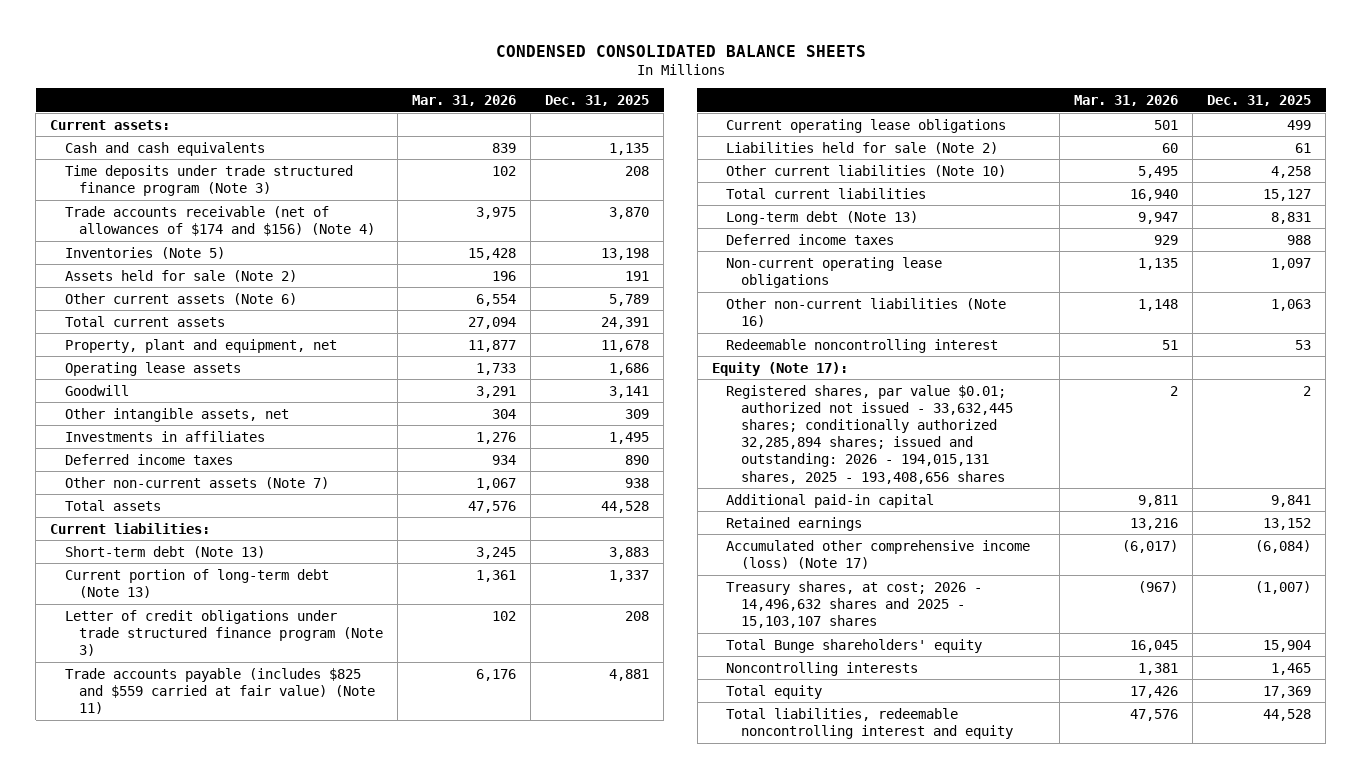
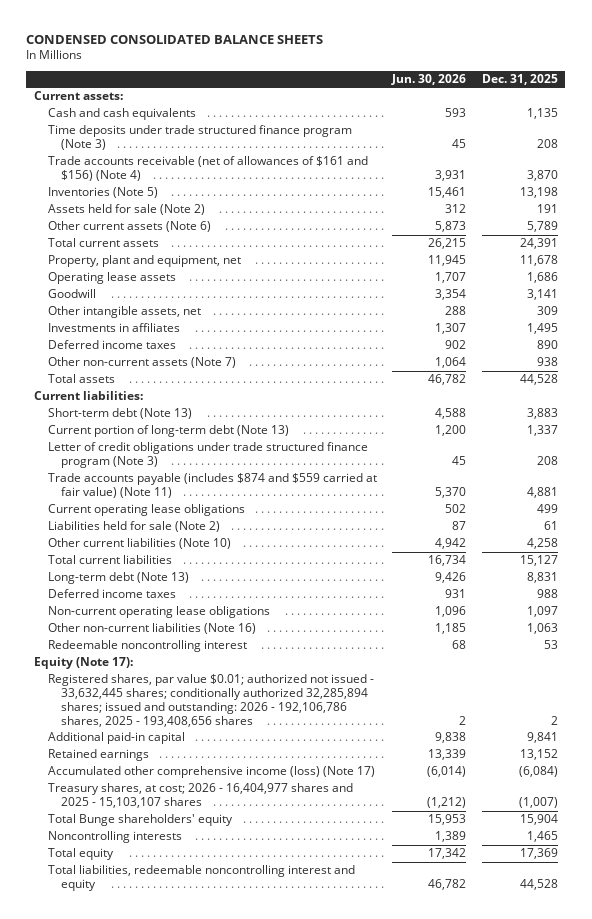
[412,94,517,106] Mar. 31, 2026 -> none
none -> [391,73,467,85] Jun. 30, 2026
[64,205,376,236] Trade accounts receivable (net of allowances of $174 and $156) (Note 4) -> [47,156,368,182] Trade accounts receivable (net of allowances of $161 and $156) (Note 4)
[64,667,376,714] Trade accounts payable (includes $825 and $559 carried at fair value) (Note 11) -> [47,473,377,499] Trade accounts payable (includes $874 and $559 carried at fair value) (Note 11)
[726,384,1013,484] Registered shares, par value $0.01; authorized not issued - 33,632,445 shares; conditionally authorized 32,285,894 shares; issued and outstanding: 2026 - 194,015,131 shares, 2025 - 193,408,656 shares -> [47,674,374,727] Registered shares, par value $0.01; authorized not issued - 33,632,445 shares; conditionally authorized 32,285,894 shares; issued and outstanding: 2026 - 192,106,786 shares, 2025 - 193,408,656 shares
[726,580,983,628] Treasury shares, at cost; 2026 - 14,496,632 shares and 2025 - 15,103,107 shares -> [47,783,353,809] Treasury shares, at cost; 2026 - 16,404,977 shares and 2025 - 15,103,107 shares

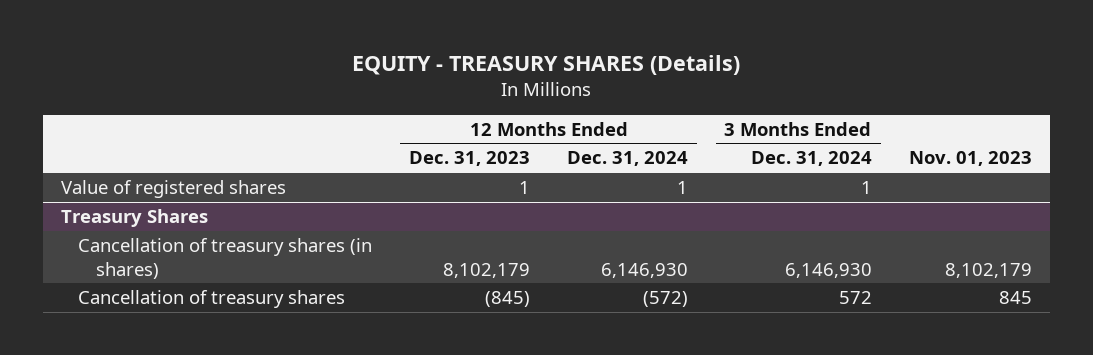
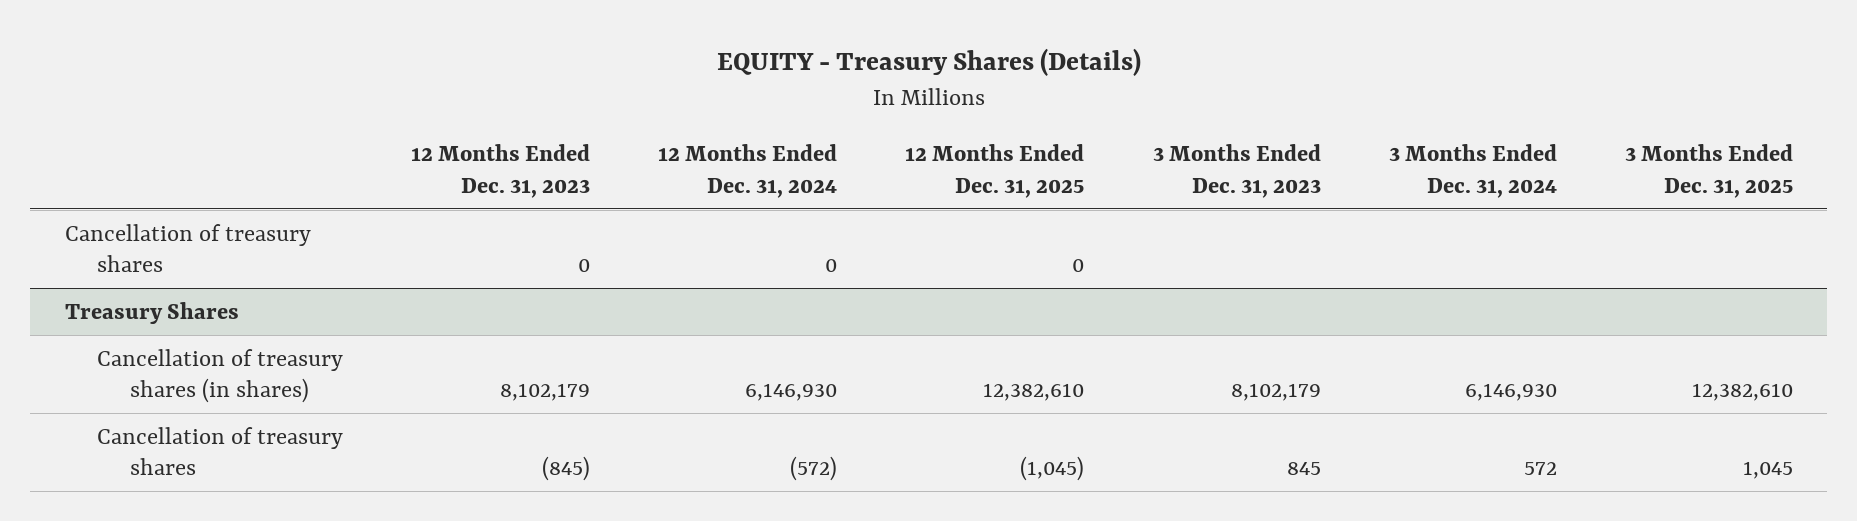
[352,55,741,76] EQUITY - TREASURY SHARES (Details) -> [716,48,1141,77] EQUITY - Treasury Shares (Details)
[908,151,1032,167] Nov. 01, 2023 -> none
none -> [905,144,1085,198] 12 Months Ended Dec. 31, 2025
none -> [1152,144,1321,198] 3 Months Ended Dec. 31, 2023
none -> [1624,144,1793,198] 3 Months Ended Dec. 31, 2025
[61,179,287,198] Value of registered shares -> none
none -> [64,223,311,272] Cancellation of treasury shares

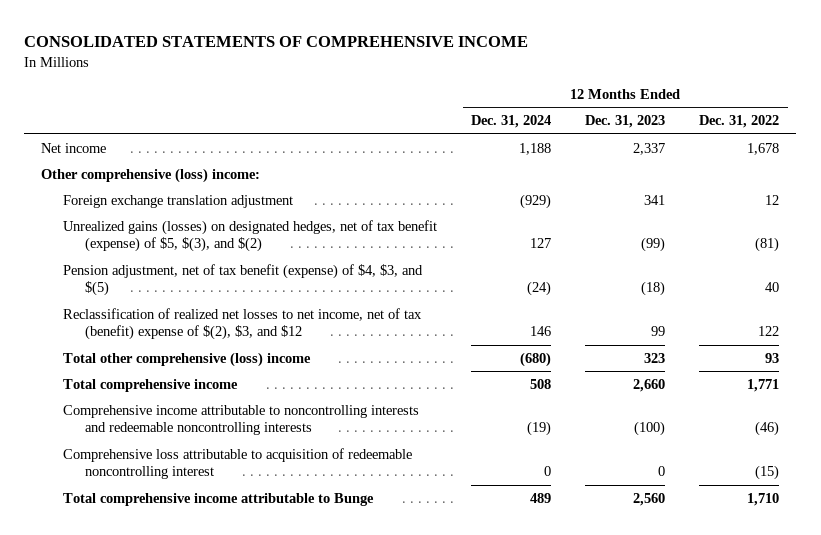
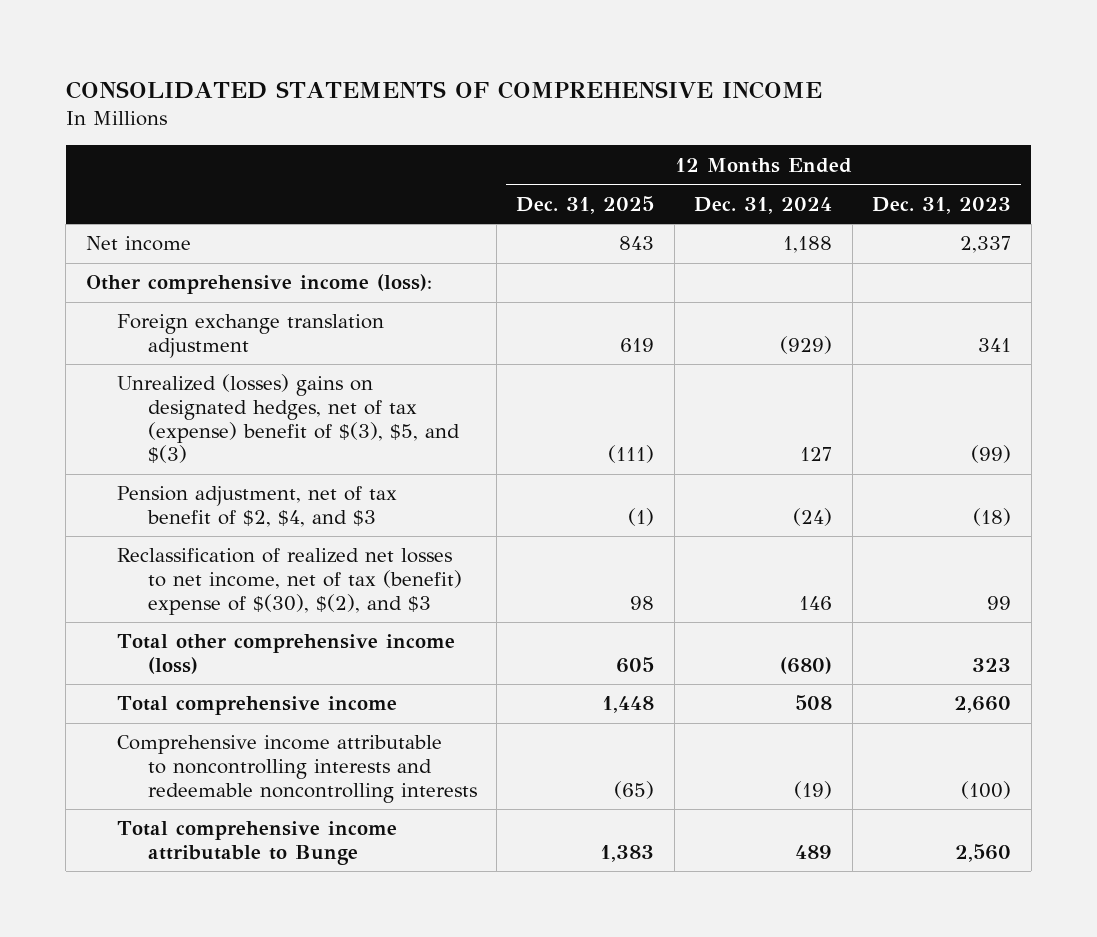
[699,115,780,129] Dec. 31, 2022 -> none
none -> [516,195,655,214] Dec. 31, 2025
[41,167,261,183] Other comprehensive (loss) income: -> [85,274,432,295] Other comprehensive income (loss):
[63,219,438,253] Unrealized gains (losses) on designated hedges, net of tax benefit (expense) of $5, $(3), and $(2) -> [116,374,460,464] Unrealized (losses) gains on designated hedges, net of tax (expense) benefit of $(3), $5, and $(3)
[63,263,424,297] Pension adjustment, net of tax benefit (expense) of $4, $3, and $(5) -> [116,486,397,528] Pension adjustment, net of tax benefit of $2, $4, and $3
[63,307,423,341] Reclassification of realized net losses to net income, net of tax (benefit) expense of $(2), $3, and $12 -> [116,548,462,615] Reclassification of realized net losses to net income, net of tax (benefit) expense of $(30), $(2), and $3
[63,351,312,367] Total other comprehensive (loss) income -> [116,634,455,675] Total other comprehensive income (loss)
[63,447,413,480] Comprehensive loss attributable to acquisition of redeemable noncontrolling interest -> none

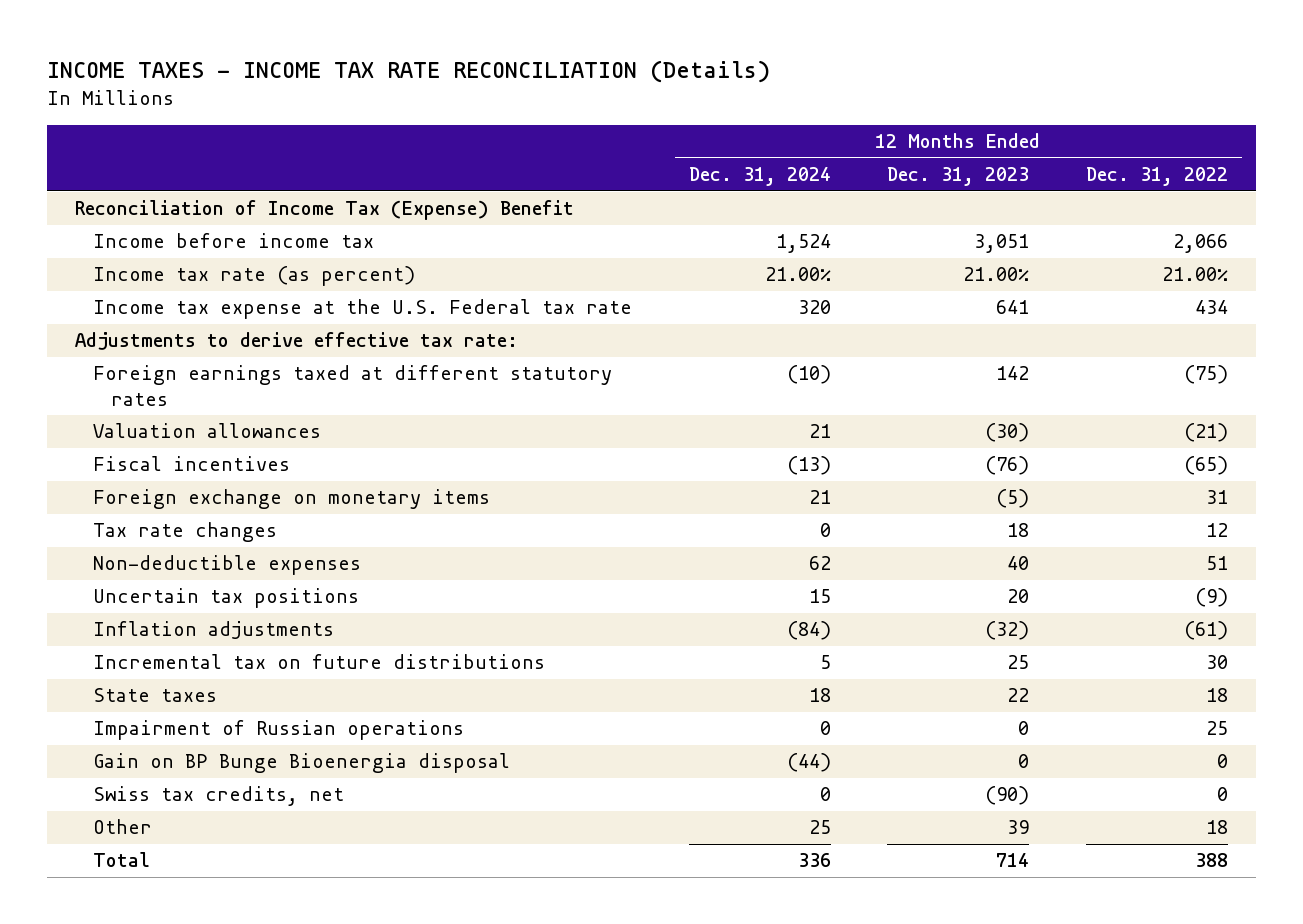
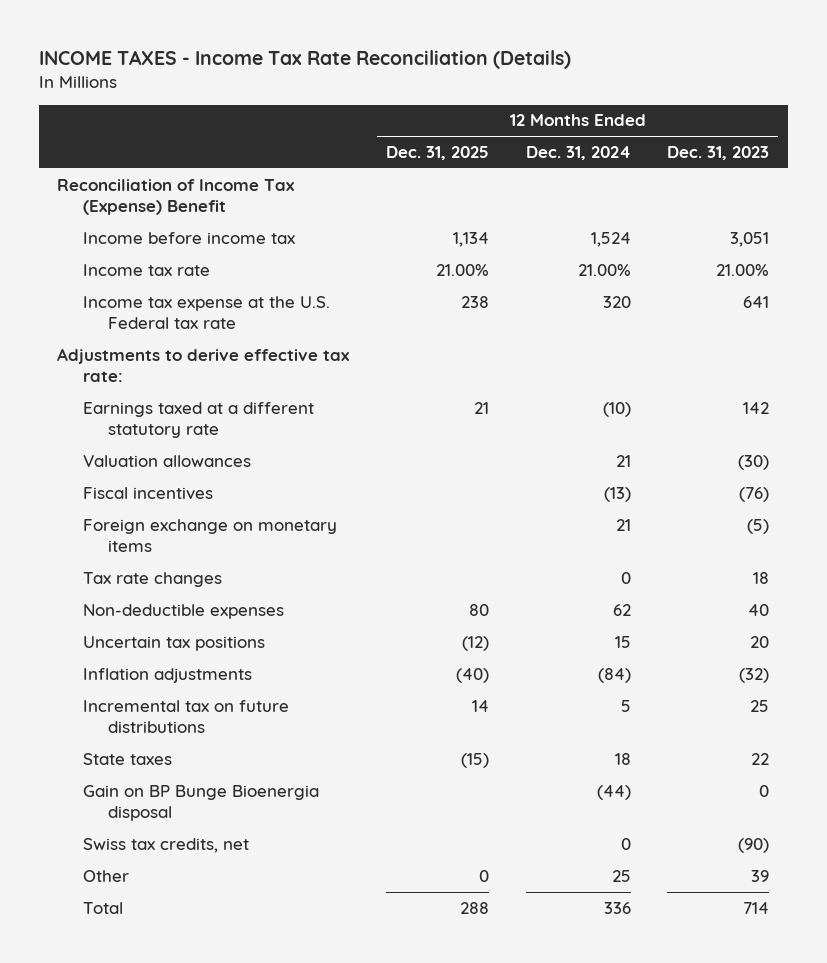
[47,59,771,83] INCOME TAXES - INCOME TAX RATE RECONCILIATION (Details) -> [38,50,571,70] INCOME TAXES - Income Tax Rate Reconciliation (Details)
[1085,167,1228,187] Dec. 31, 2022 -> none
none -> [385,146,489,161] Dec. 31, 2025
[93,266,416,287] Income tax rate (as percent) -> [82,263,210,276] Income tax rate
[93,365,613,406] Foreign earnings taxed at different statutory rates -> [82,401,314,439] Earnings taxed at a different statutory rate
[93,720,465,741] Impairment of Russian operations -> none

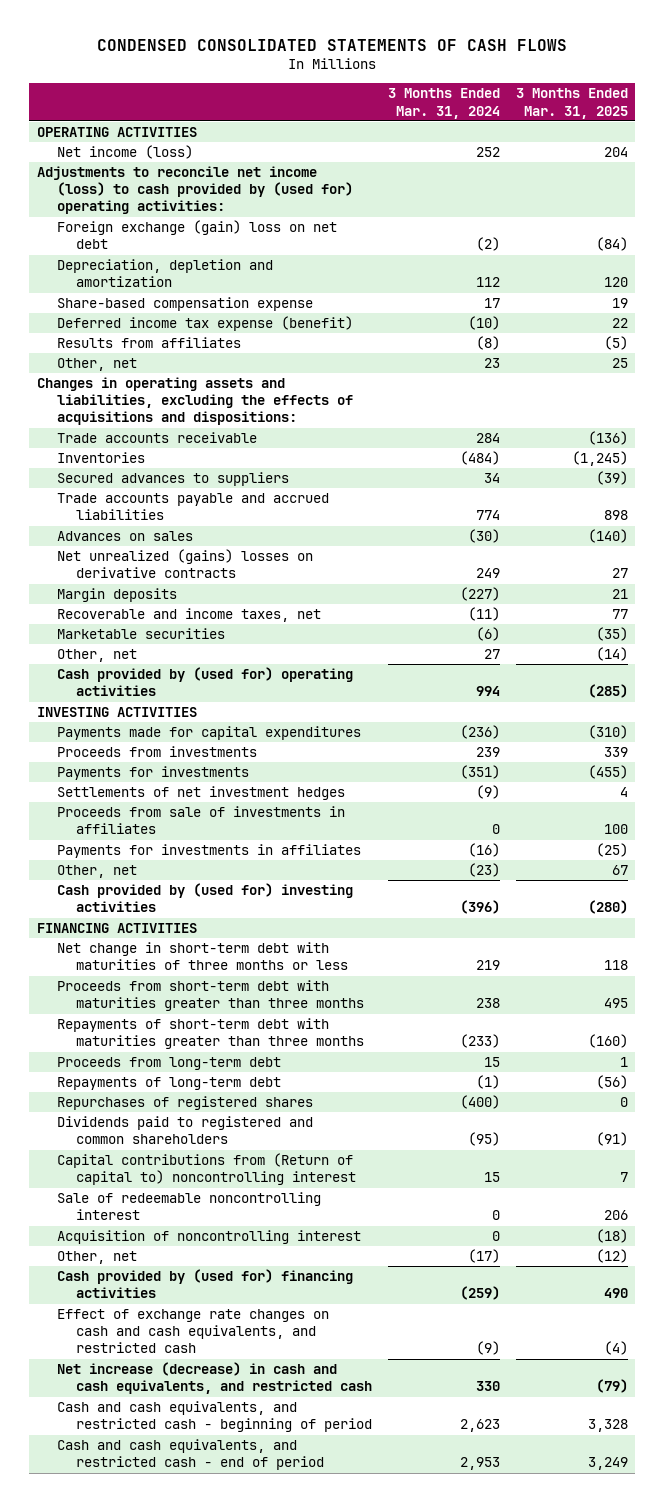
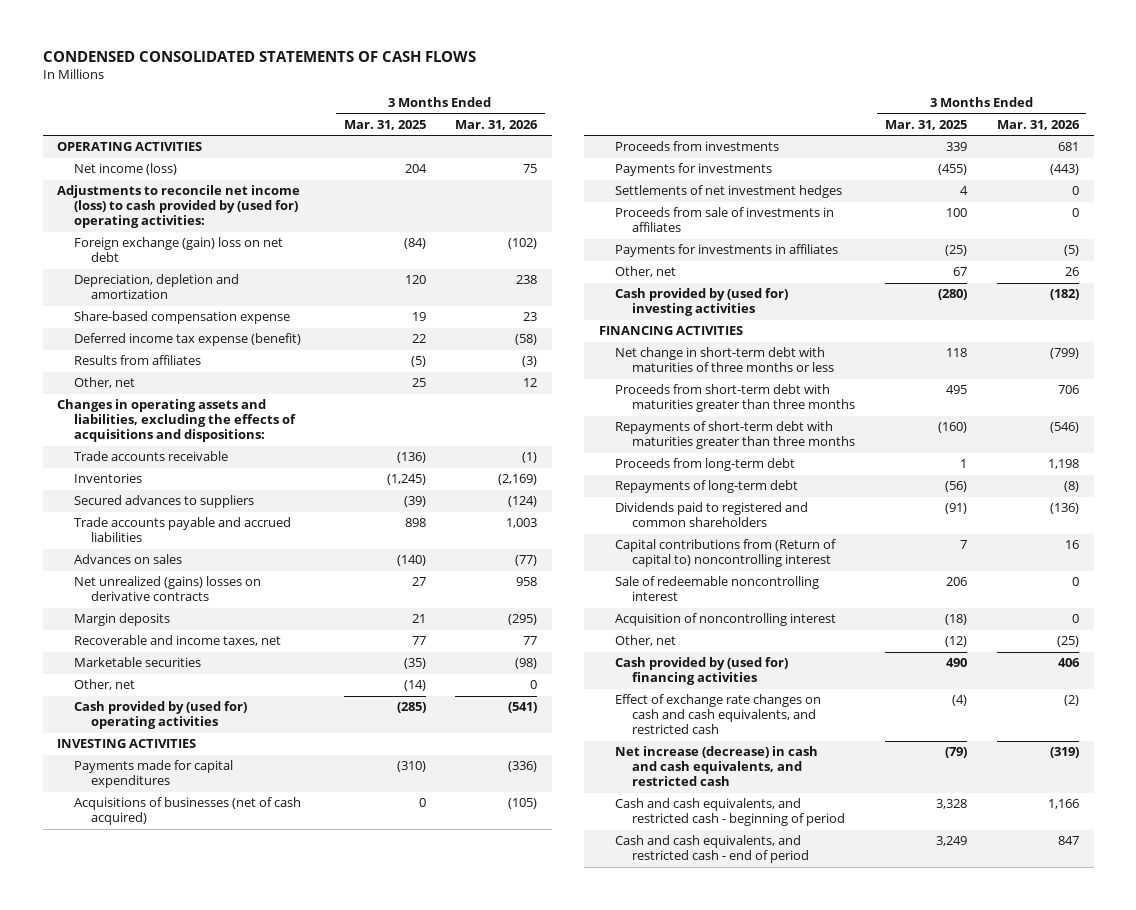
[387,88,500,119] 3 Months Ended Mar. 31, 2024 -> none
none -> [455,120,539,131] Mar. 31, 2026
none -> [74,797,302,826] Acquisitions of businesses (net of cash acquired)
[56,1096,313,1111] Repurchases of registered shares -> none

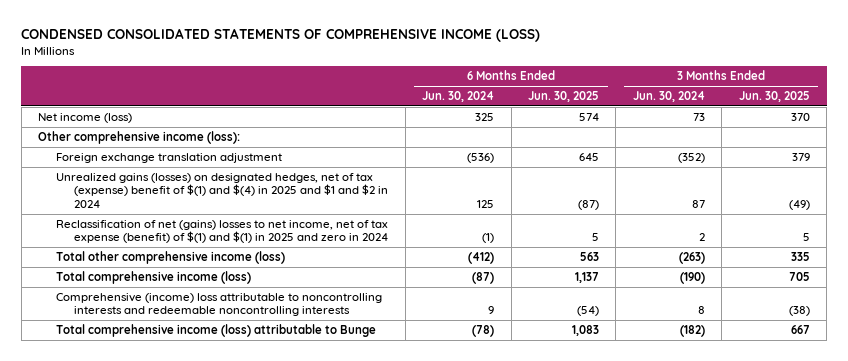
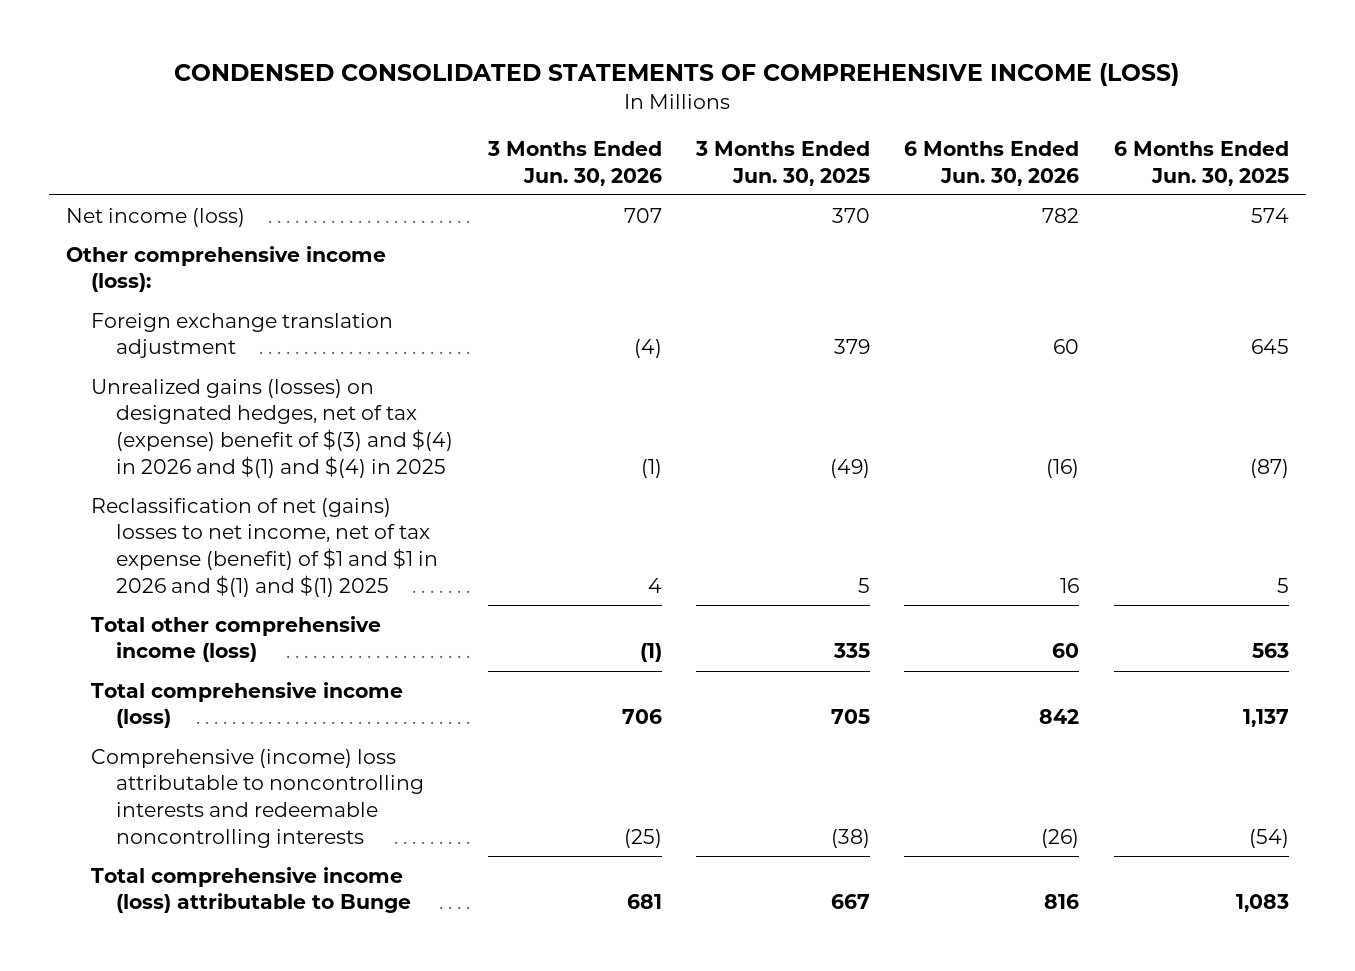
[422,90,495,102] Jun. 30, 2024 -> none
[632,90,705,102] Jun. 30, 2024 -> none
none -> [486,140,662,186] 3 Months Ended Jun. 30, 2026
none -> [904,140,1080,186] 6 Months Ended Jun. 30, 2026
[56,172,389,209] Unrealized gains (losses) on designated hedges, net of tax (expense) benefit of $(1) and $(4) in 2025 and $1 and $2 in 2024 -> [91,378,454,478] Unrealized gains (losses) on designated hedges, net of tax (expense) benefit of $(3) and $(4) in 2026 and $(1) and $(4) in 2025
[56,219,389,244] Reclassification of net (gains) losses to net income, net of tax expense (benefit) of $(1) and $(1) in 2025 and zero in 2024 -> [91,497,439,597] Reclassification of net (gains) losses to net income, net of tax expense (benefit) of $1 and $1 in 2026 and $(1) and $(1) 2025

